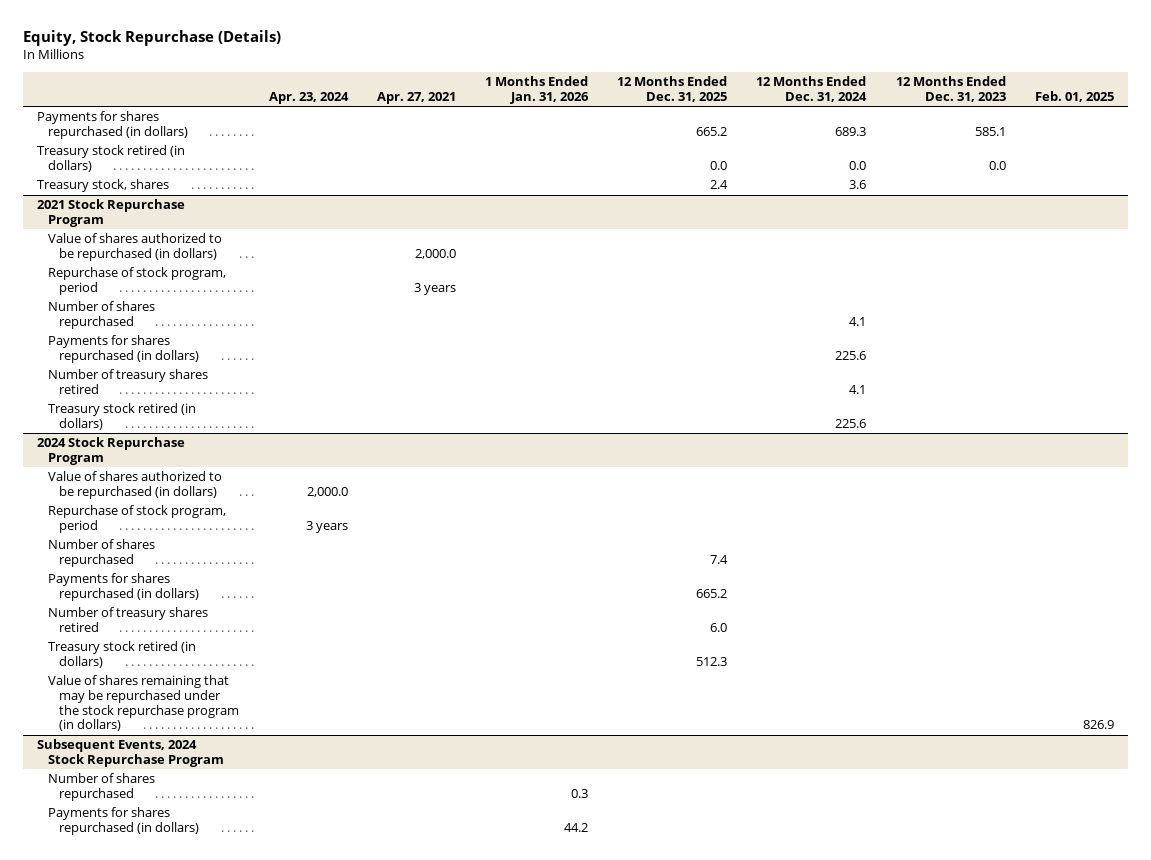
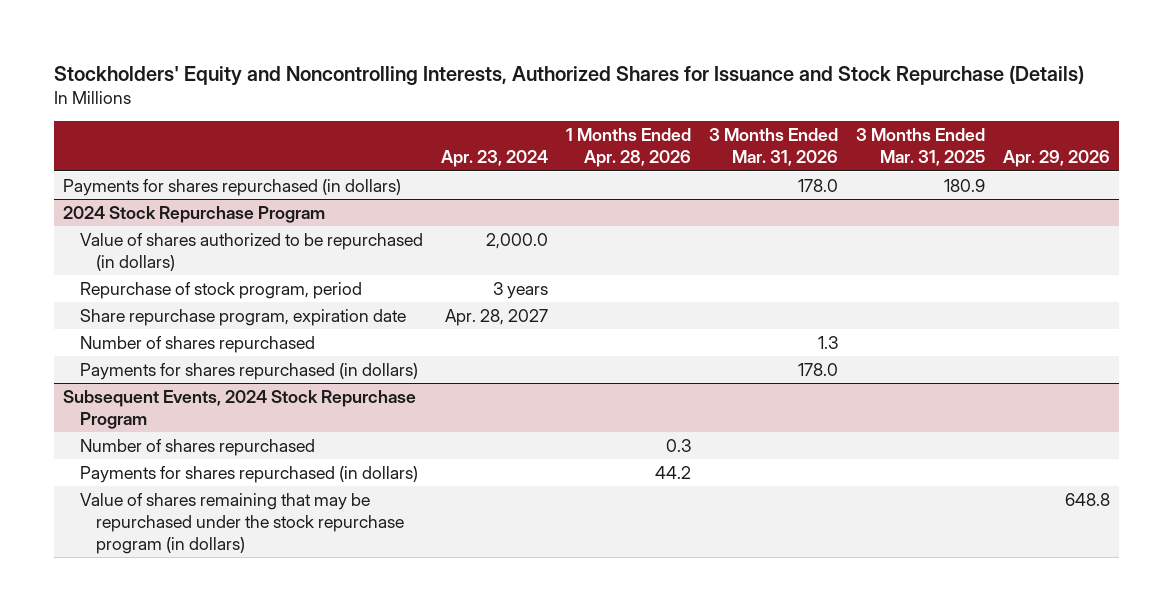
[22,30,281,47] Equity, Stock Repurchase (Details) -> [53,64,1084,86] Stockholders' Equity and Noncontrolling Interests, Authorized Shares for Issuance and Stock Repurchase (Details)
[376,91,456,104] Apr. 27, 2021 -> none
[484,76,589,104] 1 Months Ended Jan. 31, 2026 -> none
[617,76,728,102] 12 Months Ended Dec. 31, 2025 -> none
[756,76,868,102] 12 Months Ended Dec. 31, 2024 -> none
[895,76,1006,102] 12 Months Ended Dec. 31, 2023 -> none
[1034,90,1114,102] Feb. 01, 2025 -> none
none -> [565,128,691,168] 1 Months Ended Apr. 28, 2026
none -> [708,128,838,167] 3 Months Ended Mar. 31, 2026
none -> [855,128,985,167] 3 Months Ended Mar. 31, 2025
none -> [1002,150,1110,168] Apr. 29, 2026
[37,145,186,172] Treasury stock retired (in dollars) -> none
[37,179,170,193] Treasury stock, shares -> none
[37,199,186,227] 2021 Stock Repurchase Program -> none
[48,233,223,261] Value of shares authorized to be repurchased (in dollars) -> none
[48,267,227,295] Repurchase of stock program, period -> none
[48,301,156,329] Number of shares repurchased -> none
[48,335,200,363] Payments for shares repurchased (in dollars) -> none
[48,369,209,394] Number of treasury shares retired -> none
[48,403,197,430] Treasury stock retired (in dollars) -> none
none -> [79,308,406,326] Share repurchase program, expiration date
[48,607,209,632] Number of treasury shares retired -> none
[48,641,197,668] Treasury stock retired (in dollars) -> none
[48,675,240,732] Value of shares remaining that may be repurchased under the stock repurchase program (in dollars) -> none
none -> [79,492,405,554] Value of shares remaining that may be repurchased under the stock repurchase program (in dollars)

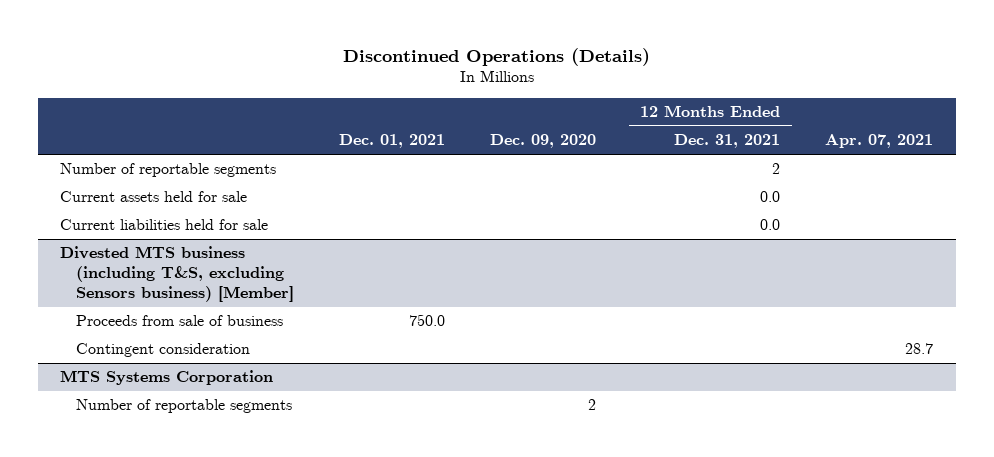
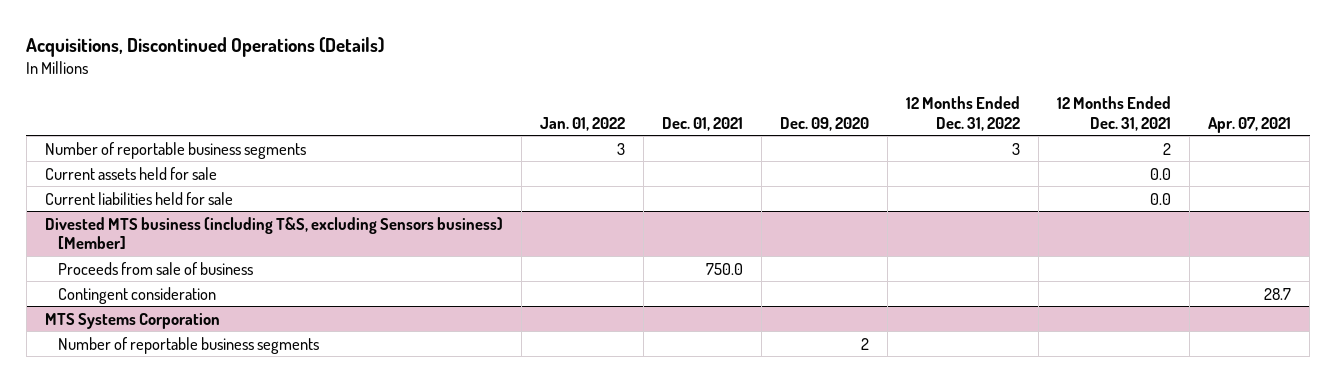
[342,47,650,66] Discontinued Operations (Details) -> [26,36,385,57] Acquisitions, Discontinued Operations (Details)
none -> [539,116,625,131] Jan. 01, 2022
none -> [905,96,1020,131] 12 Months Ended Dec. 31, 2022
[60,163,277,178] Number of reportable segments -> [44,141,306,159] Number of reportable business segments
[75,399,292,414] Number of reportable segments -> [57,336,319,354] Number of reportable business segments

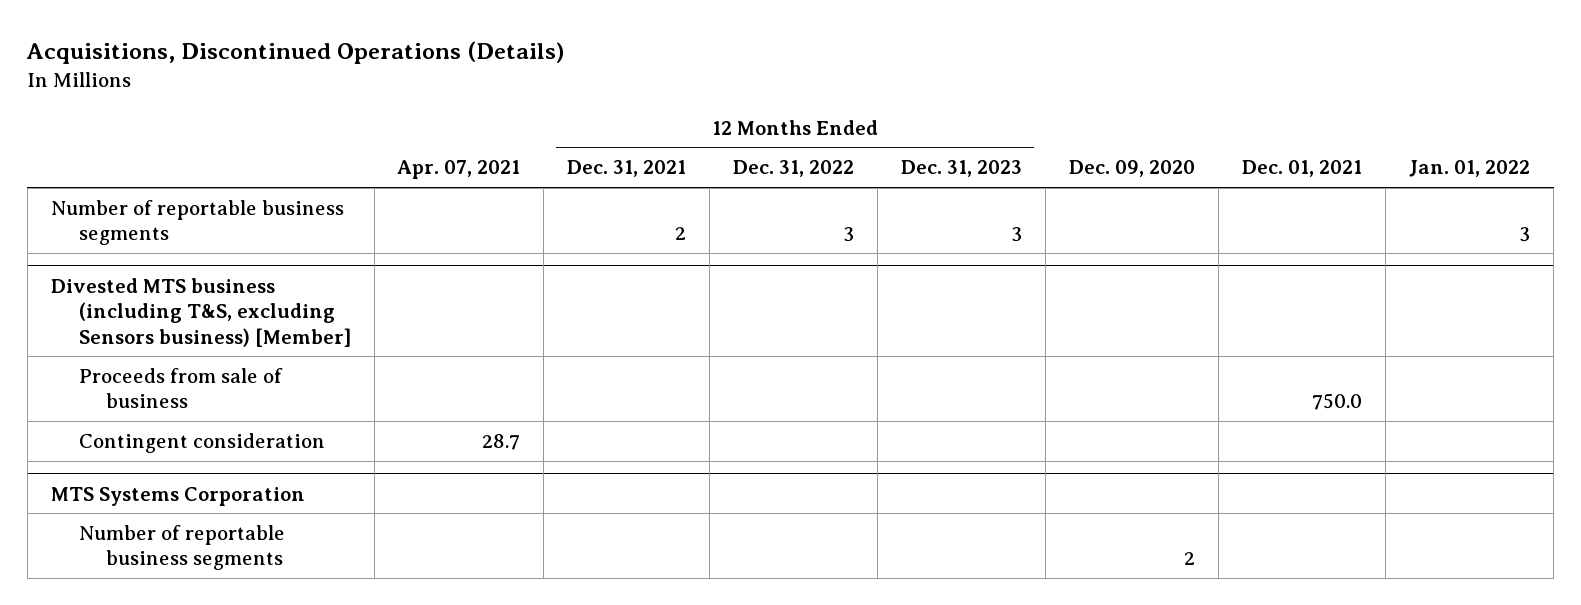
none -> [901,160,1023,178] Dec. 31, 2023
[44,166,217,180] Current assets held for sale -> none
[44,191,233,205] Current liabilities held for sale -> none

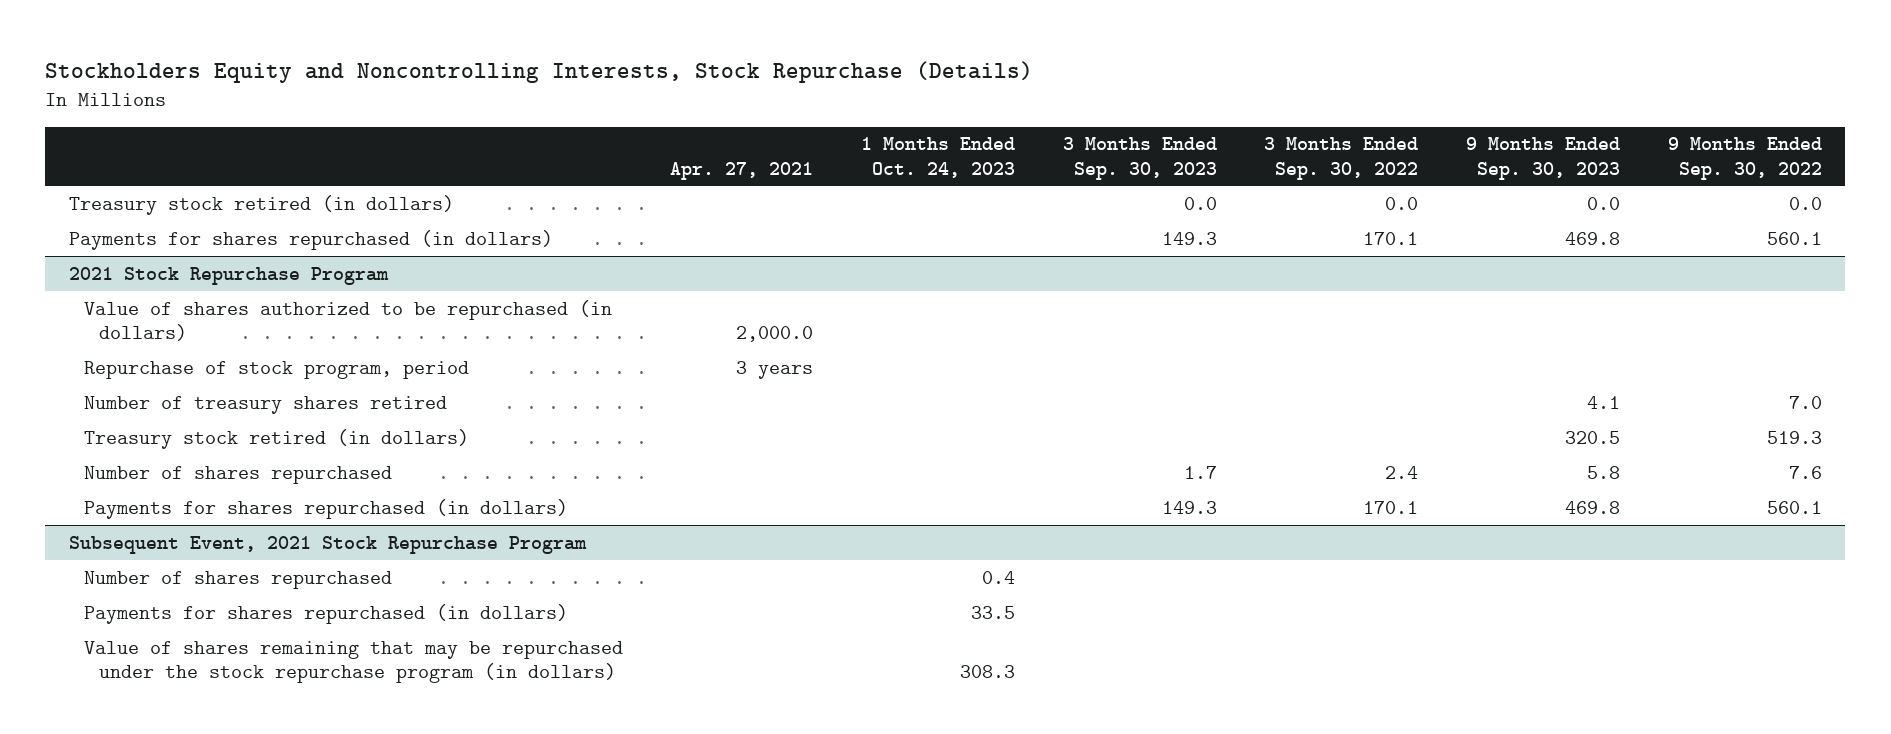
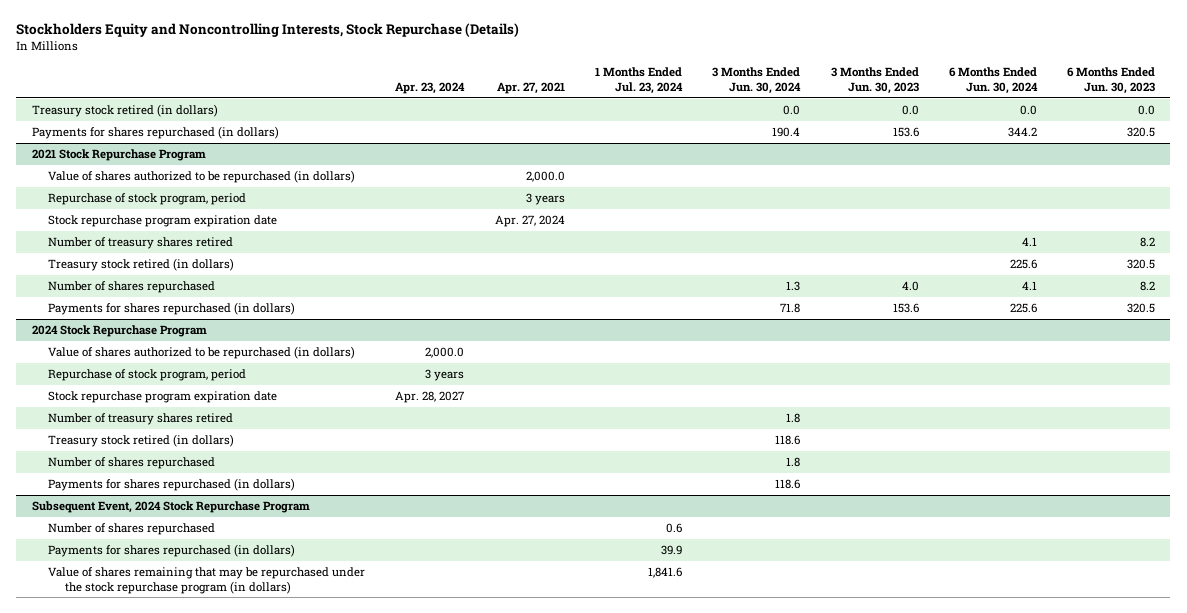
[861,137,1016,178] 1 Months Ended Oct. 24, 2023 -> none
[1062,137,1217,180] 3 Months Ended Sep. 30, 2023 -> none
[1264,137,1419,180] 3 Months Ended Sep. 30, 2022 -> none
[1465,137,1620,180] 9 Months Ended Sep. 30, 2023 -> none
[1667,137,1822,180] 9 Months Ended Sep. 30, 2022 -> none
none -> [395,82,466,95] Apr. 23, 2024
none -> [595,67,684,95] 1 Months Ended Jul. 23, 2024
none -> [712,67,802,95] 3 Months Ended Jun. 30, 2024
none -> [830,67,919,95] 3 Months Ended Jun. 30, 2023
none -> [948,67,1038,95] 6 Months Ended Jun. 30, 2024
none -> [1067,67,1156,95] 6 Months Ended Jun. 30, 2023
none -> [48,215,278,228] Stock repurchase program expiration date
none -> [31,325,207,338] 2024 Stock Repurchase Program
none -> [48,346,356,360] Value of shares authorized to be repurchased (in dollars)
none -> [48,369,247,382] Repurchase of stock program, period
none -> [48,391,278,404] Stock repurchase program expiration date
none -> [48,413,234,426] Number of treasury shares retired
none -> [48,434,235,448] Treasury stock retired (in dollars)
none -> [48,457,216,470] Number of shares repurchased
none -> [48,478,296,492] Payments for shares repurchased (in dollars)
[69,535,588,554] Subsequent Event, 2021 Stock Repurchase Program -> [31,501,310,514] Subsequent Event, 2024 Stock Repurchase Program

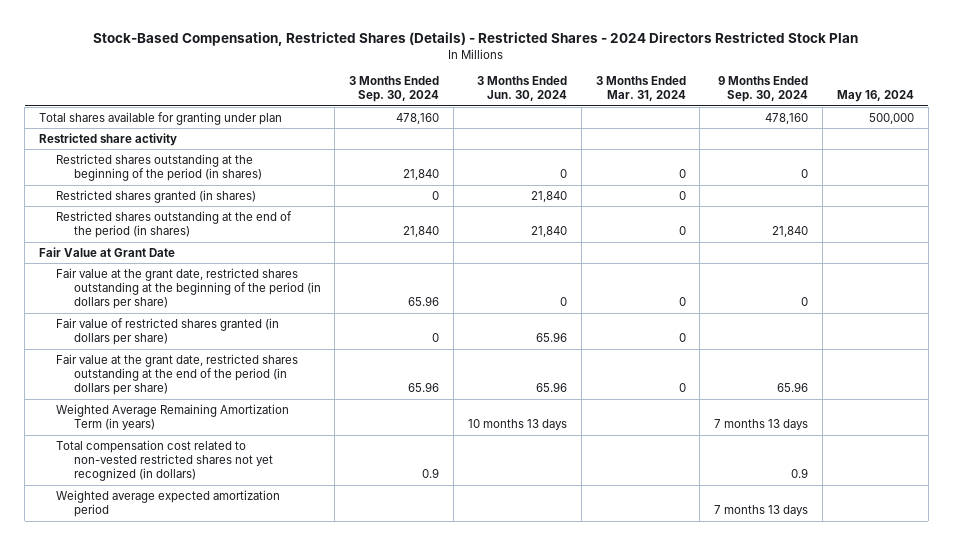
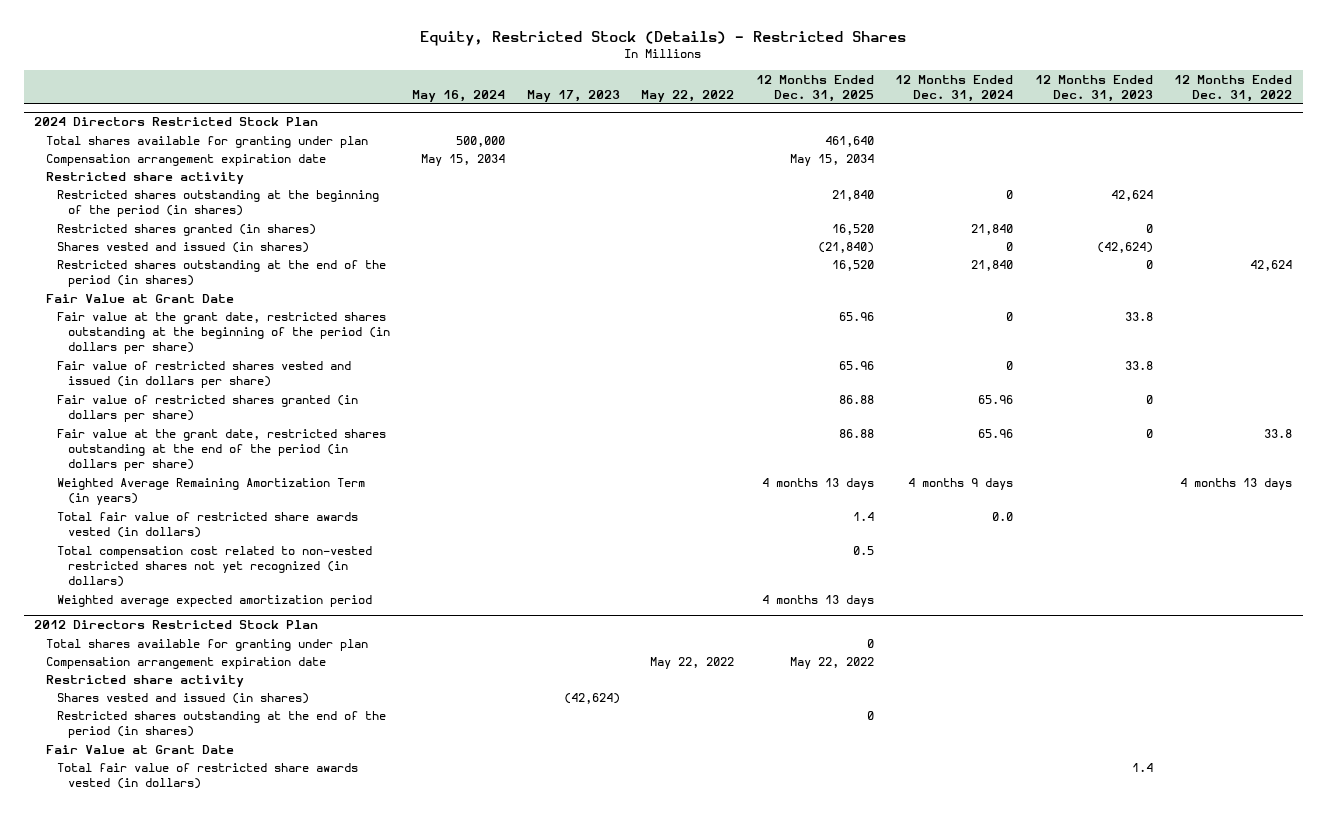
[93,31,859,46] Stock-Based Compensation, Restricted Shares (Details) - Restricted Shares - 2024 Directors Restricted Stock Plan -> [420,31,907,47] Equity, Restricted Stock (Details) - Restricted Shares
[349,76,440,103] 3 Months Ended Sep. 30, 2024 -> none
[476,76,567,102] 3 Months Ended Jun. 30, 2024 -> none
[595,76,686,102] 3 Months Ended Mar. 31, 2024 -> none
[718,76,809,103] 9 Months Ended Sep. 30, 2024 -> none
none -> [526,90,620,103] May 17, 2023
none -> [641,90,735,103] May 22, 2022
none -> [755,75,874,103] 12 Months Ended Dec. 31, 2025
none -> [895,75,1014,103] 12 Months Ended Dec. 31, 2024
none -> [1034,75,1153,103] 12 Months Ended Dec. 31, 2023
none -> [1174,75,1293,103] 12 Months Ended Dec. 31, 2022
none -> [34,117,319,127] 2024 Directors Restricted Stock Plan
none -> [45,153,326,166] Compensation arrangement expiration date
none -> [57,241,310,253] Shares vested and issued (in shares)
none -> [57,360,352,388] Fair value of restricted shares vested and issued (in dollars per share)
none -> [57,511,359,538] Total fair value of restricted share awards vested (in dollars)
none -> [34,620,319,630] 2012 Directors Restricted Stock Plan
none -> [45,638,368,651] Total shares available for granting under plan
none -> [45,656,326,669] Compensation arrangement expiration date
none -> [45,674,244,687] Restricted share activity
none -> [57,692,310,704] Shares vested and issued (in shares)
none -> [57,710,387,738] Restricted shares outstanding at the end of the period (in shares)
none -> [45,744,234,754] Fair Value at Grant Date
none -> [57,762,359,789] Total fair value of restricted share awards vested (in dollars)

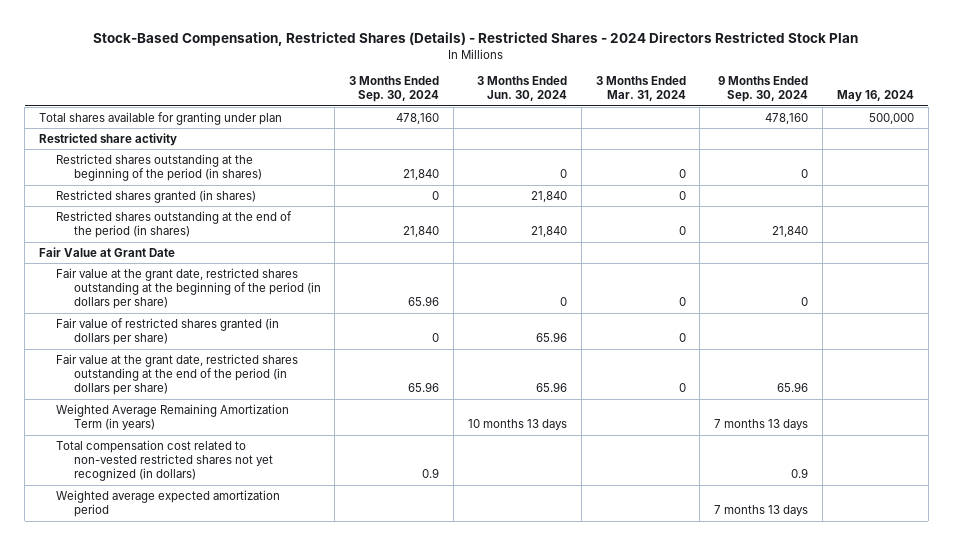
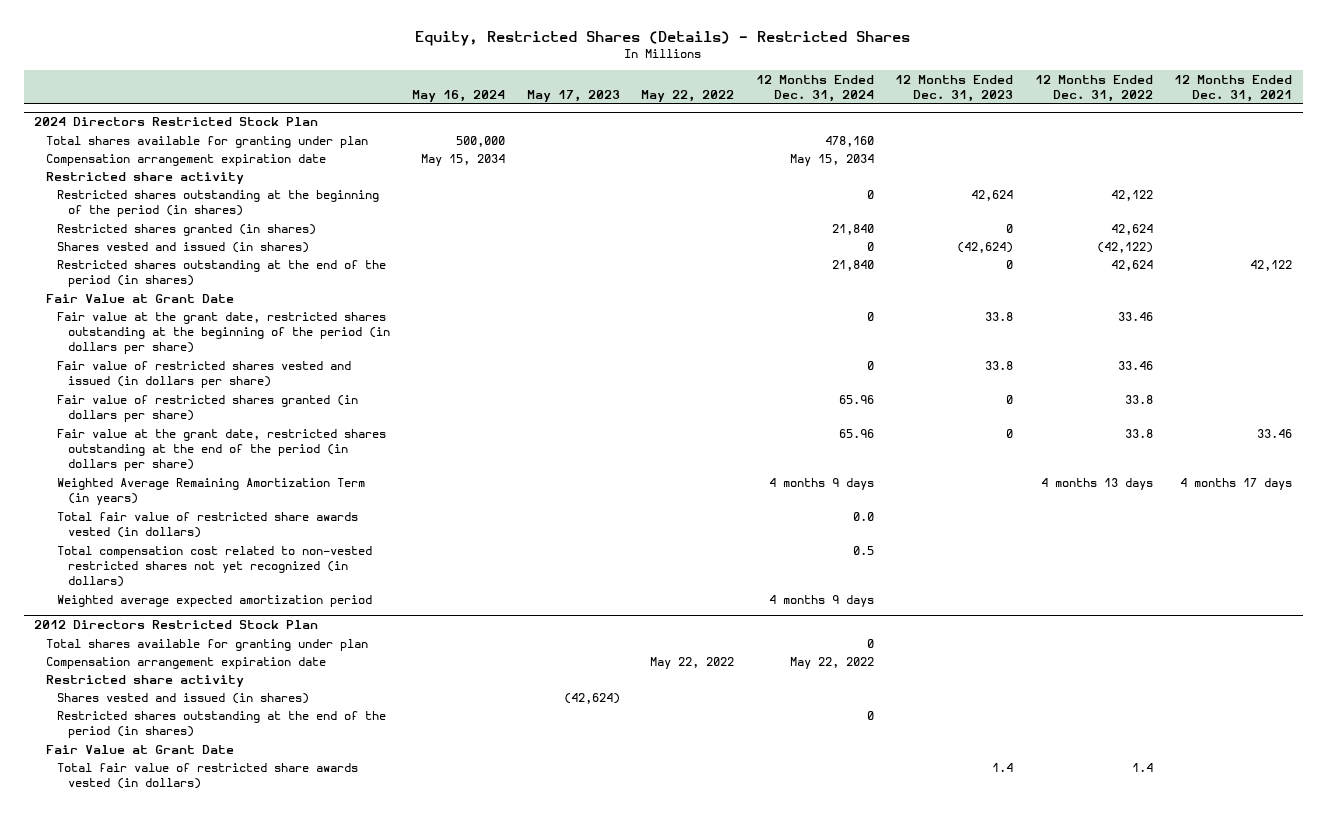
[93,31,859,46] Stock-Based Compensation, Restricted Shares (Details) - Restricted Shares - 2024 Directors Restricted Stock Plan -> [415,31,911,47] Equity, Restricted Shares (Details) - Restricted Shares
[349,76,440,103] 3 Months Ended Sep. 30, 2024 -> none
[476,76,567,102] 3 Months Ended Jun. 30, 2024 -> none
[595,76,686,102] 3 Months Ended Mar. 31, 2024 -> none
[718,76,809,103] 9 Months Ended Sep. 30, 2024 -> none
none -> [526,90,620,103] May 17, 2023
none -> [641,90,735,103] May 22, 2022
none -> [755,75,874,103] 12 Months Ended Dec. 31, 2024
none -> [895,75,1014,103] 12 Months Ended Dec. 31, 2023
none -> [1034,75,1153,103] 12 Months Ended Dec. 31, 2022
none -> [1174,75,1293,103] 12 Months Ended Dec. 31, 2021
none -> [34,117,319,127] 2024 Directors Restricted Stock Plan
none -> [45,153,326,166] Compensation arrangement expiration date
none -> [57,241,310,253] Shares vested and issued (in shares)
none -> [57,360,352,388] Fair value of restricted shares vested and issued (in dollars per share)
none -> [57,511,359,538] Total fair value of restricted share awards vested (in dollars)
none -> [34,620,319,630] 2012 Directors Restricted Stock Plan
none -> [45,638,368,651] Total shares available for granting under plan
none -> [45,656,326,669] Compensation arrangement expiration date
none -> [45,674,244,687] Restricted share activity
none -> [57,692,310,704] Shares vested and issued (in shares)
none -> [57,710,387,738] Restricted shares outstanding at the end of the period (in shares)
none -> [45,744,234,754] Fair Value at Grant Date
none -> [57,762,359,789] Total fair value of restricted share awards vested (in dollars)

